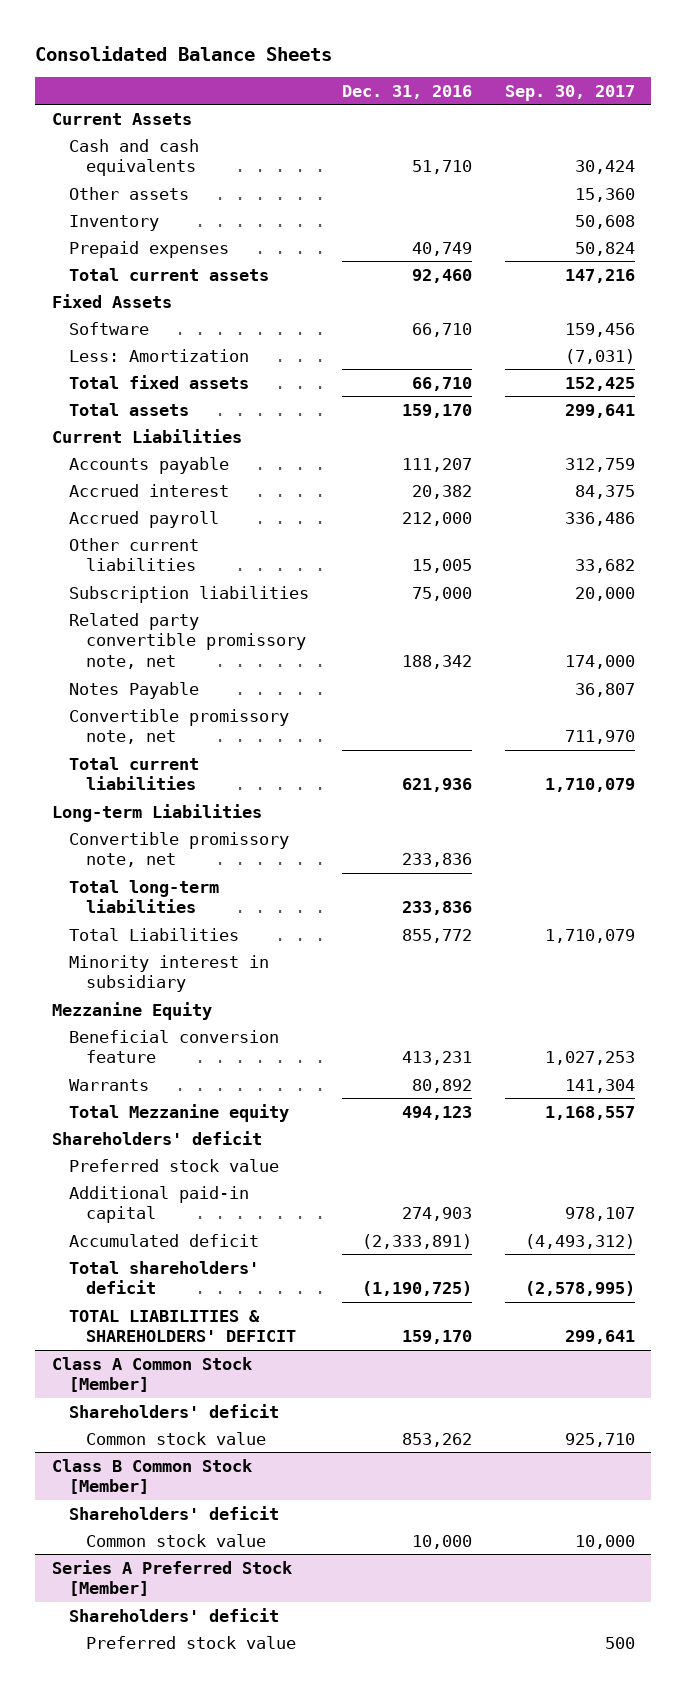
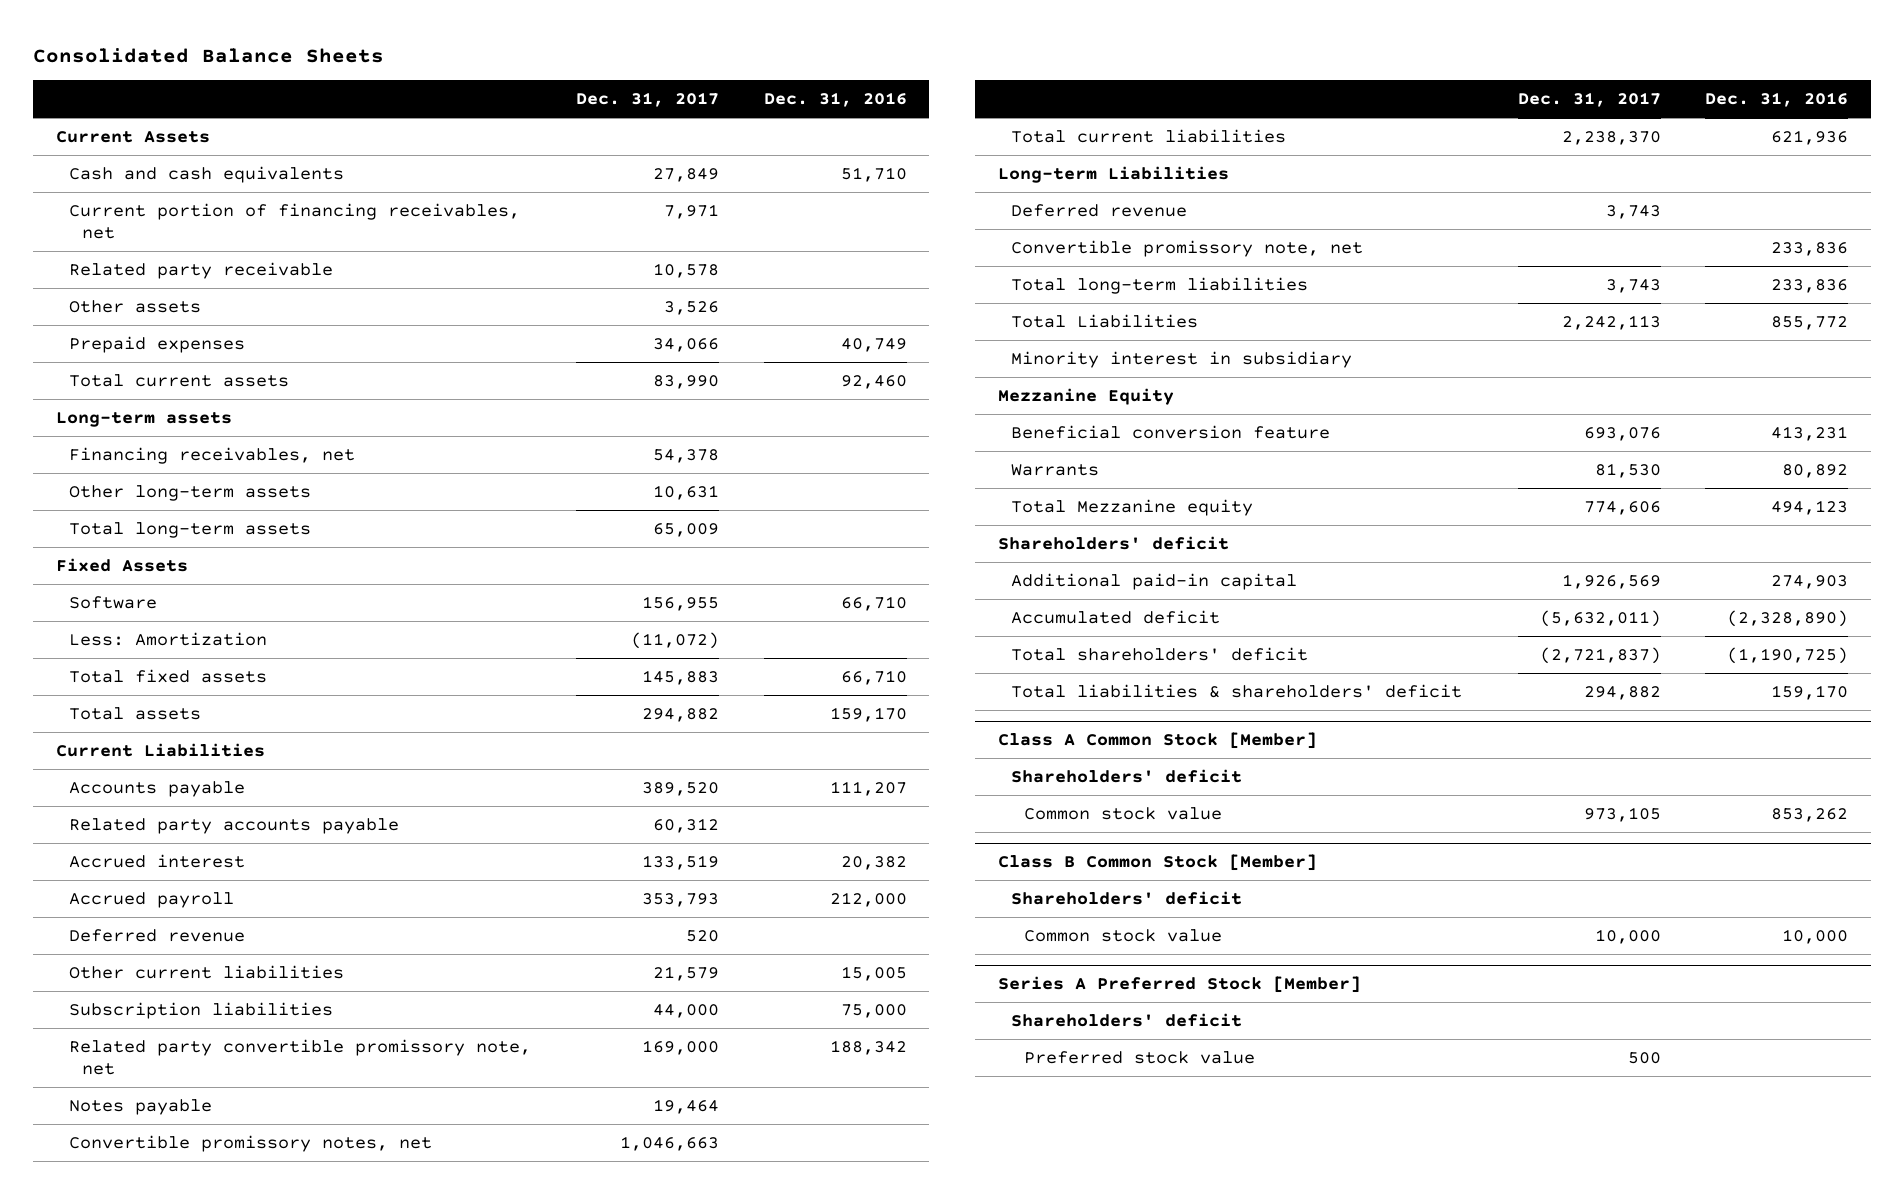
[504,84,635,101] Sep. 30, 2017 -> none
none -> [575,92,719,108] Dec. 31, 2017
none -> [68,202,520,239] Current portion of financing receivables, net
none -> [68,261,333,279] Related party receivable
[68,214,159,231] Inventory -> none
none -> [55,411,232,427] Long-term assets
none -> [68,446,355,464] Financing receivables, net
none -> [68,484,311,501] Other long-term assets
none -> [68,521,311,538] Total long-term assets
none -> [68,817,399,834] Related party accounts payable
none -> [68,928,245,942] Deferred revenue
[68,681,199,699] Notes Payable -> [68,1098,212,1115] Notes payable
[68,708,289,745] Convertible promissory note, net -> [68,1134,432,1152] Convertible promissory notes, net
none -> [1010,203,1187,217] Deferred revenue
[68,1158,279,1172] Preferred stock value -> none
[361,1233,472,1249] (2,333,891) -> [1727,609,1849,627] (2,328,890)
[68,1309,297,1343] TOTAL LIABILITIES & SHAREHOLDERS' DEFICIT -> [1010,683,1462,698] Total liabilities & shareholders' deficit

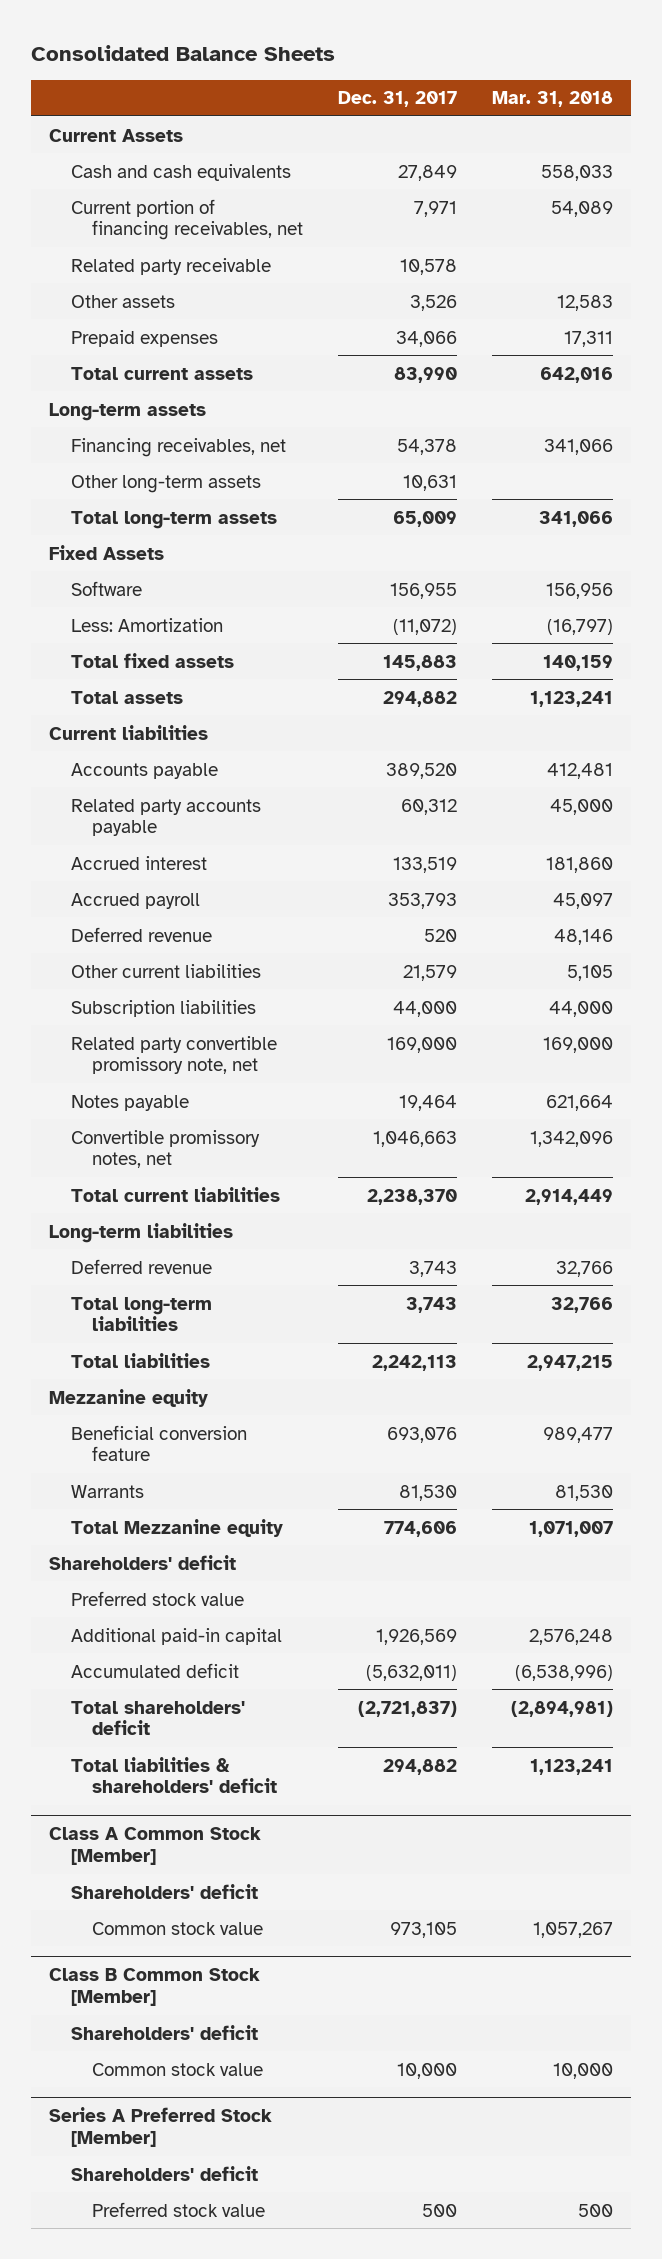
[763,92,907,108] Dec. 31, 2016 -> none
none -> [492,91,614,108] Mar. 31, 2018
[55,742,265,757] Current Liabilities -> [49,724,209,740] Current liabilities
[997,165,1229,183] Long-term Liabilities -> [49,1222,234,1243] Long-term liabilities
[1010,239,1363,257] Convertible promissory note, net -> none
[1010,350,1352,368] Minority interest in subsidiary -> none
[1010,313,1198,328] Total Liabilities -> [70,1352,210,1368] Total liabilities
[997,387,1174,405] Mezzanine Equity -> [49,1388,209,1407] Mezzanine equity
none -> [70,1590,244,1606] Preferred stock value

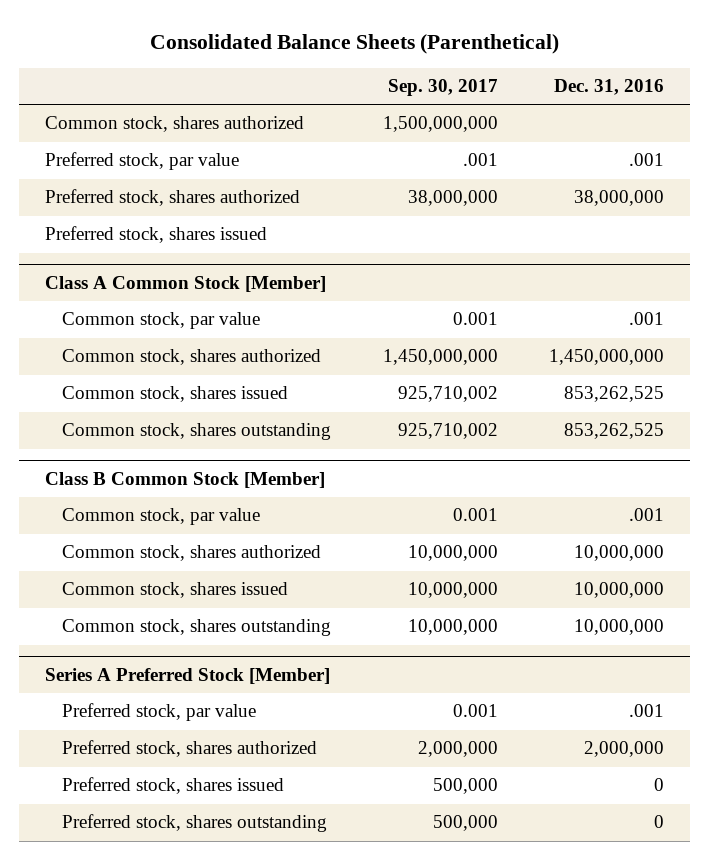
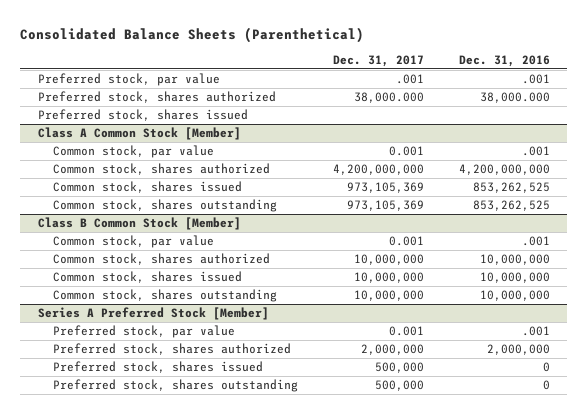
[387,79,498,97] Sep. 30, 2017 -> none
none -> [332,54,424,67] Dec. 31, 2017
[45,116,305,133] Common stock, shares authorized -> none
[574,190,665,207] 38,000,000 -> [479,92,550,104] 38,000.000
[549,349,665,366] 1,450,000,000 -> [458,164,550,176] 4,200,000,000

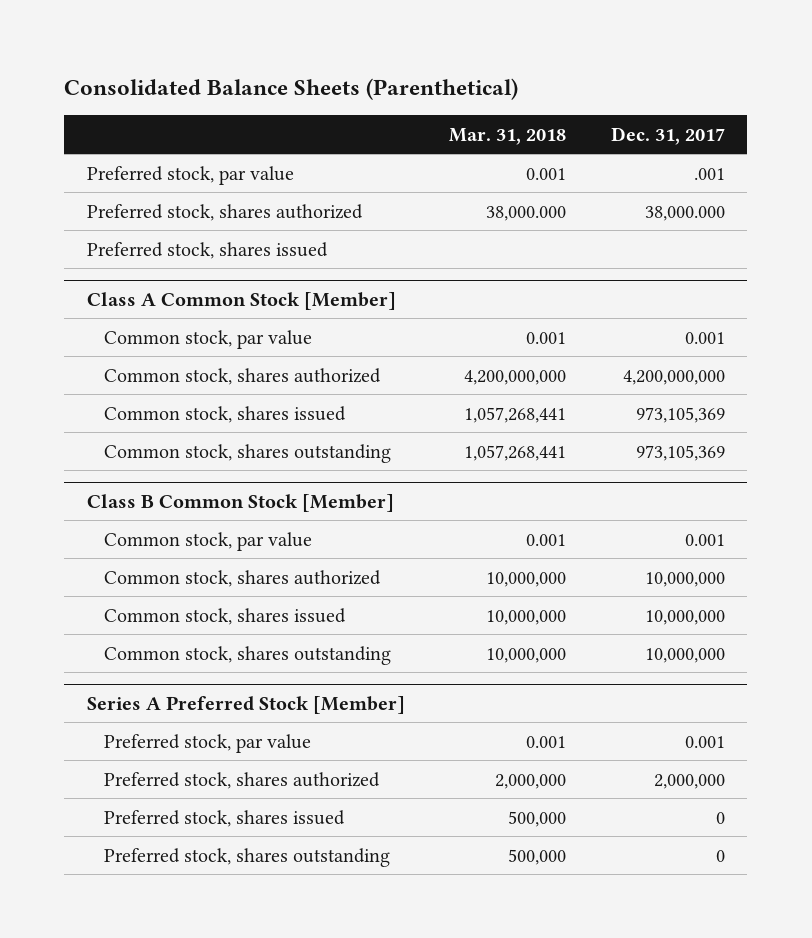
[458,54,550,67] Dec. 31, 2016 -> none
none -> [449,127,567,145] Mar. 31, 2018
[374,362,424,374] 500,000 -> [715,811,725,824] 0
[374,380,424,392] 500,000 -> [715,849,725,862] 0

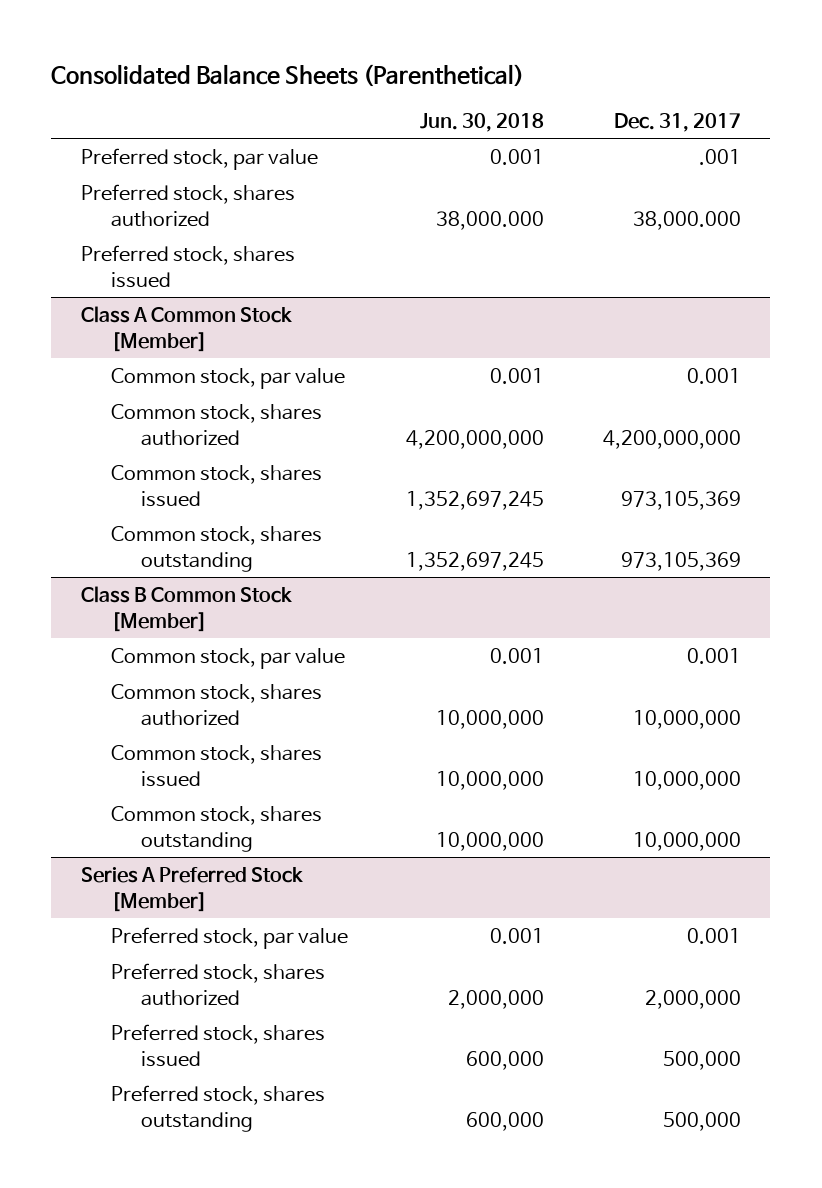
[449,127,567,145] Mar. 31, 2018 -> none
none -> [420,112,545,132] Jun. 30, 2018
[715,811,725,824] 0 -> [663,1050,742,1070] 500,000
[715,849,725,862] 0 -> [663,1111,742,1131] 500,000

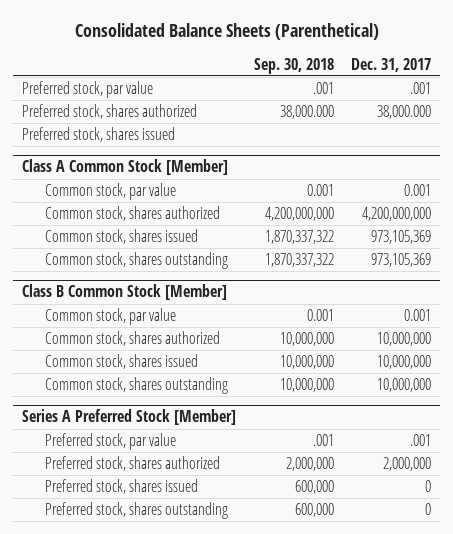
[420,112,545,132] Jun. 30, 2018 -> none
none -> [253,57,334,74] Sep. 30, 2018
[687,928,742,945] 0.001 -> [410,434,432,447] .001
[663,1050,742,1070] 500,000 -> [425,480,432,493] 0
[663,1111,742,1131] 500,000 -> [425,503,432,516] 0

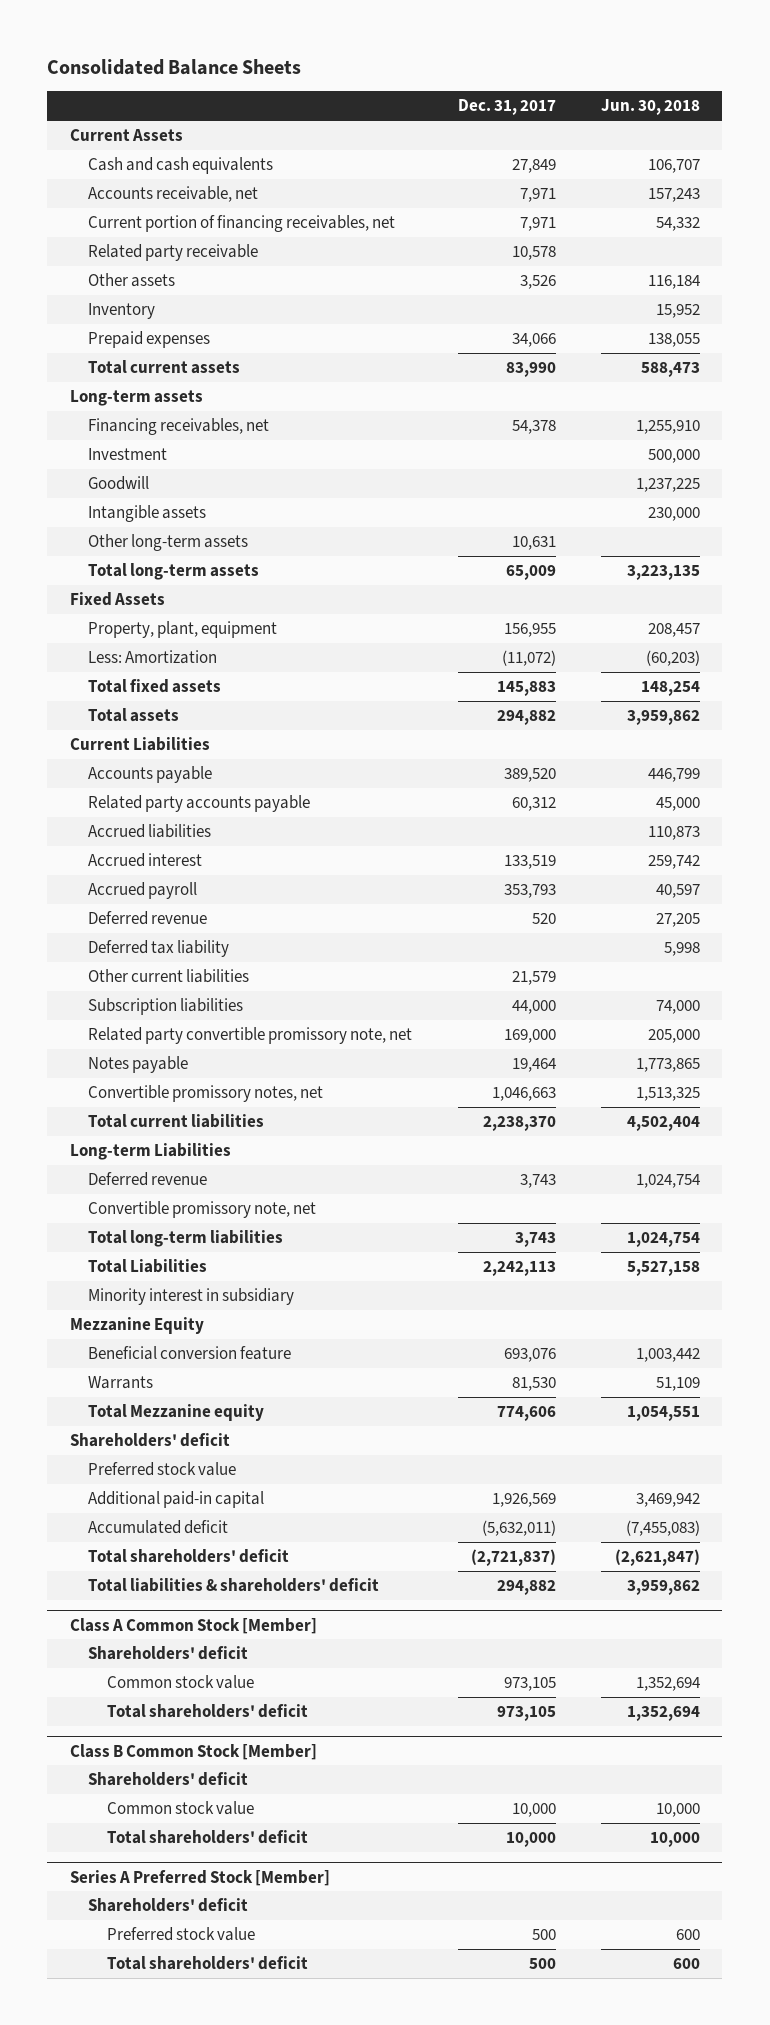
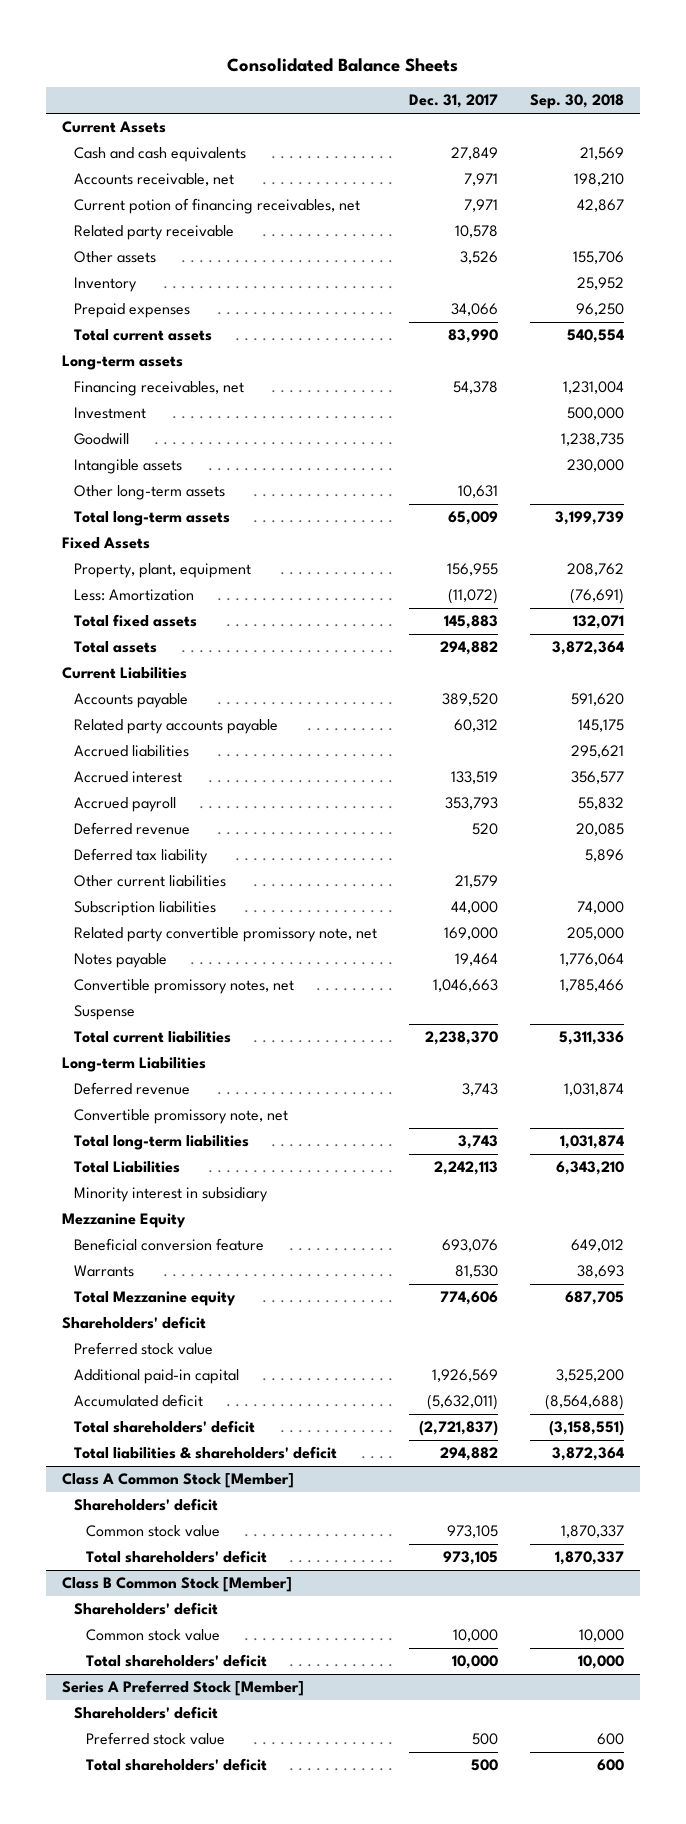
[600,99,700,116] Jun. 30, 2018 -> none
none -> [529,94,624,110] Sep. 30, 2018
[88,215,396,233] Current portion of financing receivables, net -> [74,198,361,215] Current potion of financing receivables, net
none -> [74,1005,136,1021] Suspense

